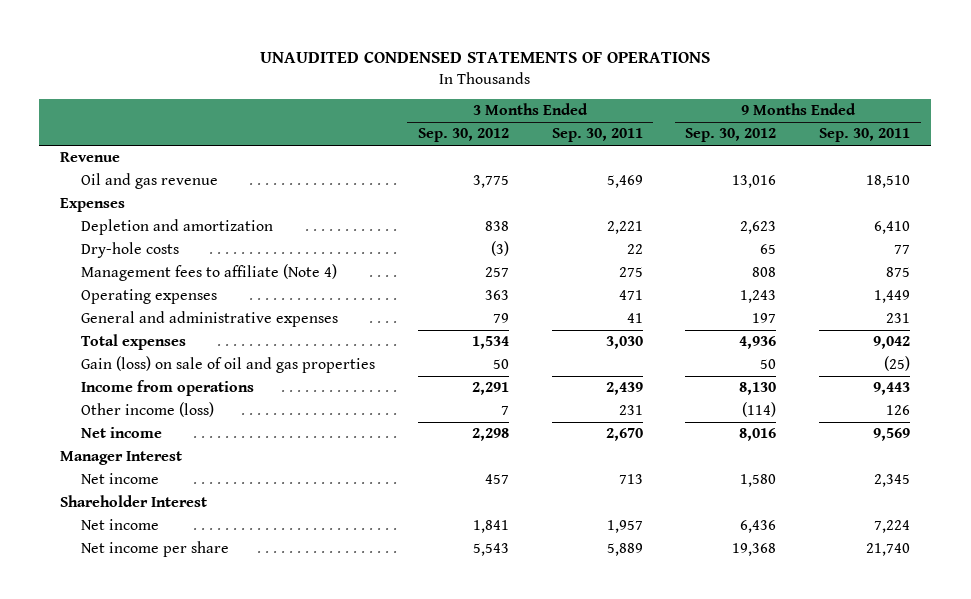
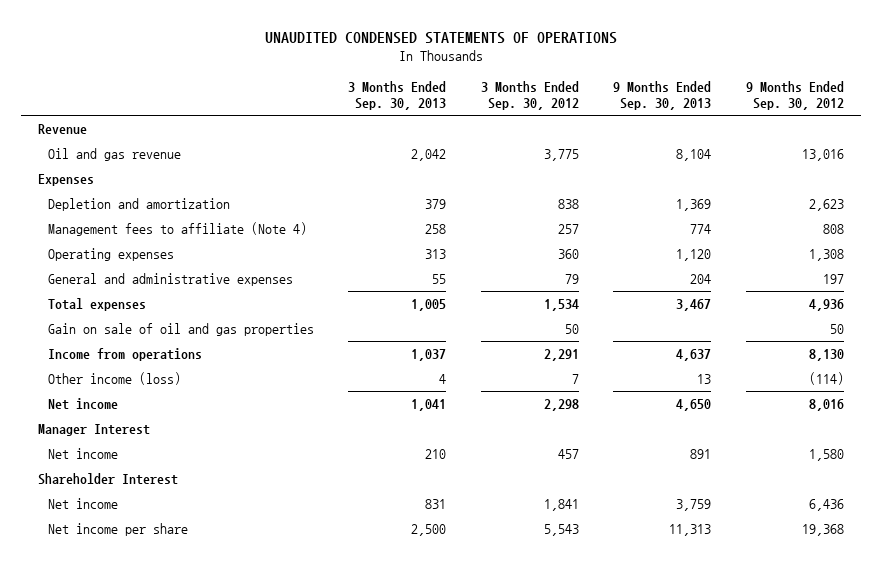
[551,128,643,143] Sep. 30, 2011 -> none
[819,128,911,143] Sep. 30, 2011 -> none
none -> [348,80,447,110] 3 Months Ended Sep. 30, 2013
none -> [613,80,712,110] 9 Months Ended Sep. 30, 2013
[81,242,180,259] Dry-hole costs -> none
[485,290,510,301] 363 -> [557,248,579,259] 360
[740,290,777,304] 1,243 -> [808,248,844,261] 1,308
[81,356,376,374] Gain (loss) on sale of oil and gas properties -> [47,322,314,336] Gain on sale of oil and gas properties

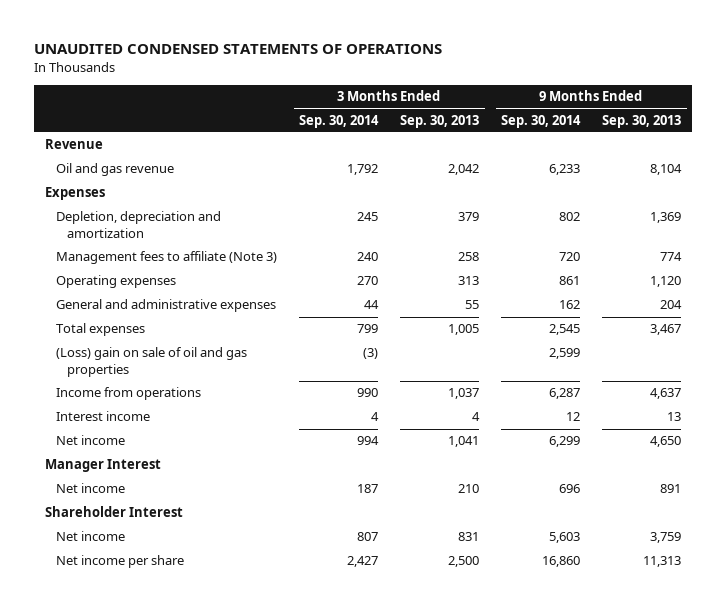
[480,80,579,110] 3 Months Ended Sep. 30, 2012 -> none
[745,80,844,110] 9 Months Ended Sep. 30, 2012 -> none
none -> [299,114,380,128] Sep. 30, 2014
none -> [501,114,582,128] Sep. 30, 2014
[47,197,230,211] Depletion and amortization -> [56,211,222,238] Depletion, depreciation and amortization
[47,221,307,236] Management fees to affiliate (Note 4) -> [56,251,278,265] Management fees to affiliate (Note 3)
[47,322,314,336] Gain on sale of oil and gas properties -> [56,347,248,377] (Loss) gain on sale of oil and gas properties
[47,371,181,385] Other income (loss) -> [56,411,151,422] Interest income

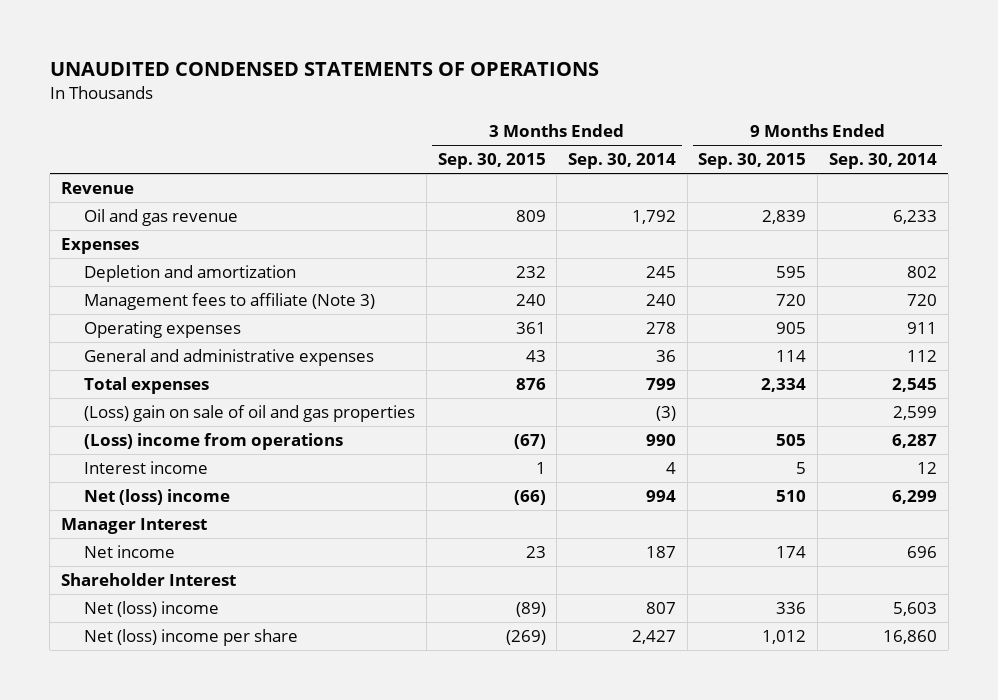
[400,114,480,128] Sep. 30, 2013 -> none
[602,114,682,128] Sep. 30, 2013 -> none
none -> [437,153,546,170] Sep. 30, 2015
none -> [698,153,807,170] Sep. 30, 2015
[56,211,222,238] Depletion, depreciation and amortization -> [84,265,297,283] Depletion and amortization
[357,276,379,286] 270 -> [646,322,677,335] 278
[559,276,581,286] 861 -> [906,322,937,335] 911
[364,300,380,310] 44 -> [656,350,677,363] 36
[559,300,581,310] 162 -> [906,350,937,363] 112
[56,387,202,401] Income from operations -> [84,433,344,451] (Loss) income from operations
[56,435,126,446] Net income -> [84,489,231,506] Net (loss) income
[56,531,126,542] Net income -> [84,601,220,618] Net (loss) income
[56,555,185,569] Net income per share -> [84,629,299,647] Net (loss) income per share

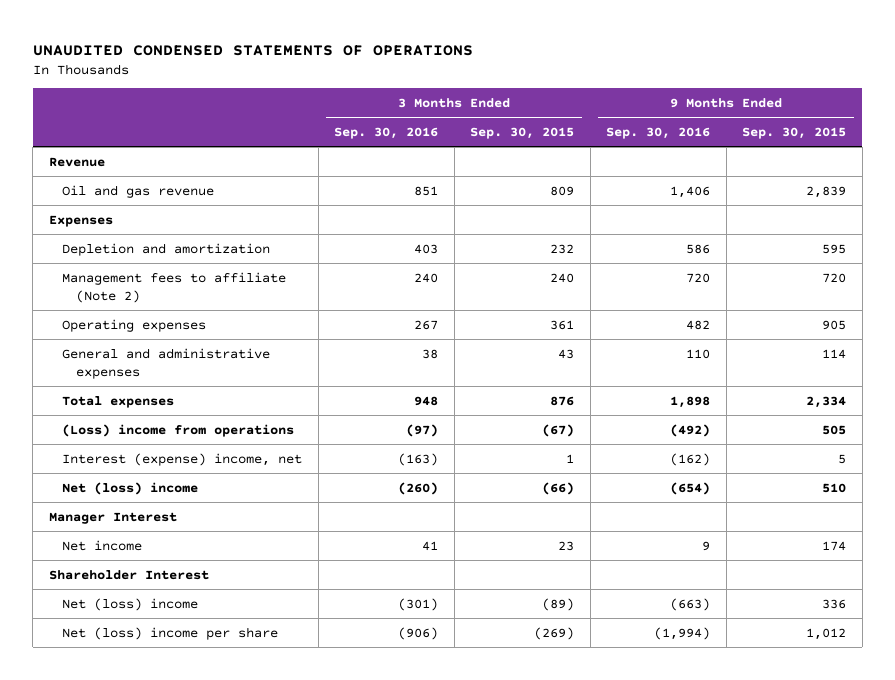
[568,153,677,170] Sep. 30, 2014 -> none
[828,153,937,170] Sep. 30, 2014 -> none
none -> [334,126,439,139] Sep. 30, 2016
none -> [606,126,711,139] Sep. 30, 2016
[84,293,376,311] Management fees to affiliate (Note 3) -> [62,271,287,303] Management fees to affiliate (Note 2)
[84,405,416,423] (Loss) gain on sale of oil and gas properties -> none
[84,461,209,475] Interest income -> [62,452,303,466] Interest (expense) income, net

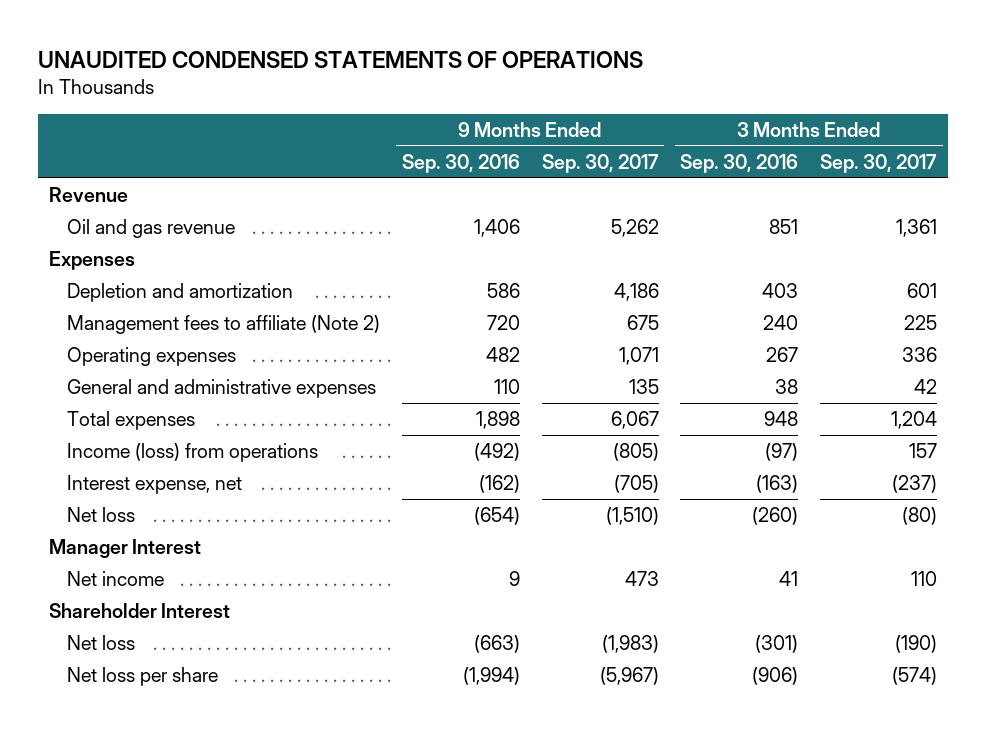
[470,126,575,139] Sep. 30, 2015 -> none
[742,126,847,139] Sep. 30, 2015 -> none
none -> [541,153,659,173] Sep. 30, 2017
none -> [820,153,938,173] Sep. 30, 2017
[62,423,295,437] (Loss) income from operations -> [67,443,319,463] Income (loss) from operations
[62,452,303,466] Interest (expense) income, net -> [67,475,243,495] Interest expense, net
[62,481,199,495] Net (loss) income -> [67,507,136,523] Net loss
[62,597,199,611] Net (loss) income -> [67,635,136,651] Net loss
[62,626,279,640] Net (loss) income per share -> [67,667,219,687] Net loss per share

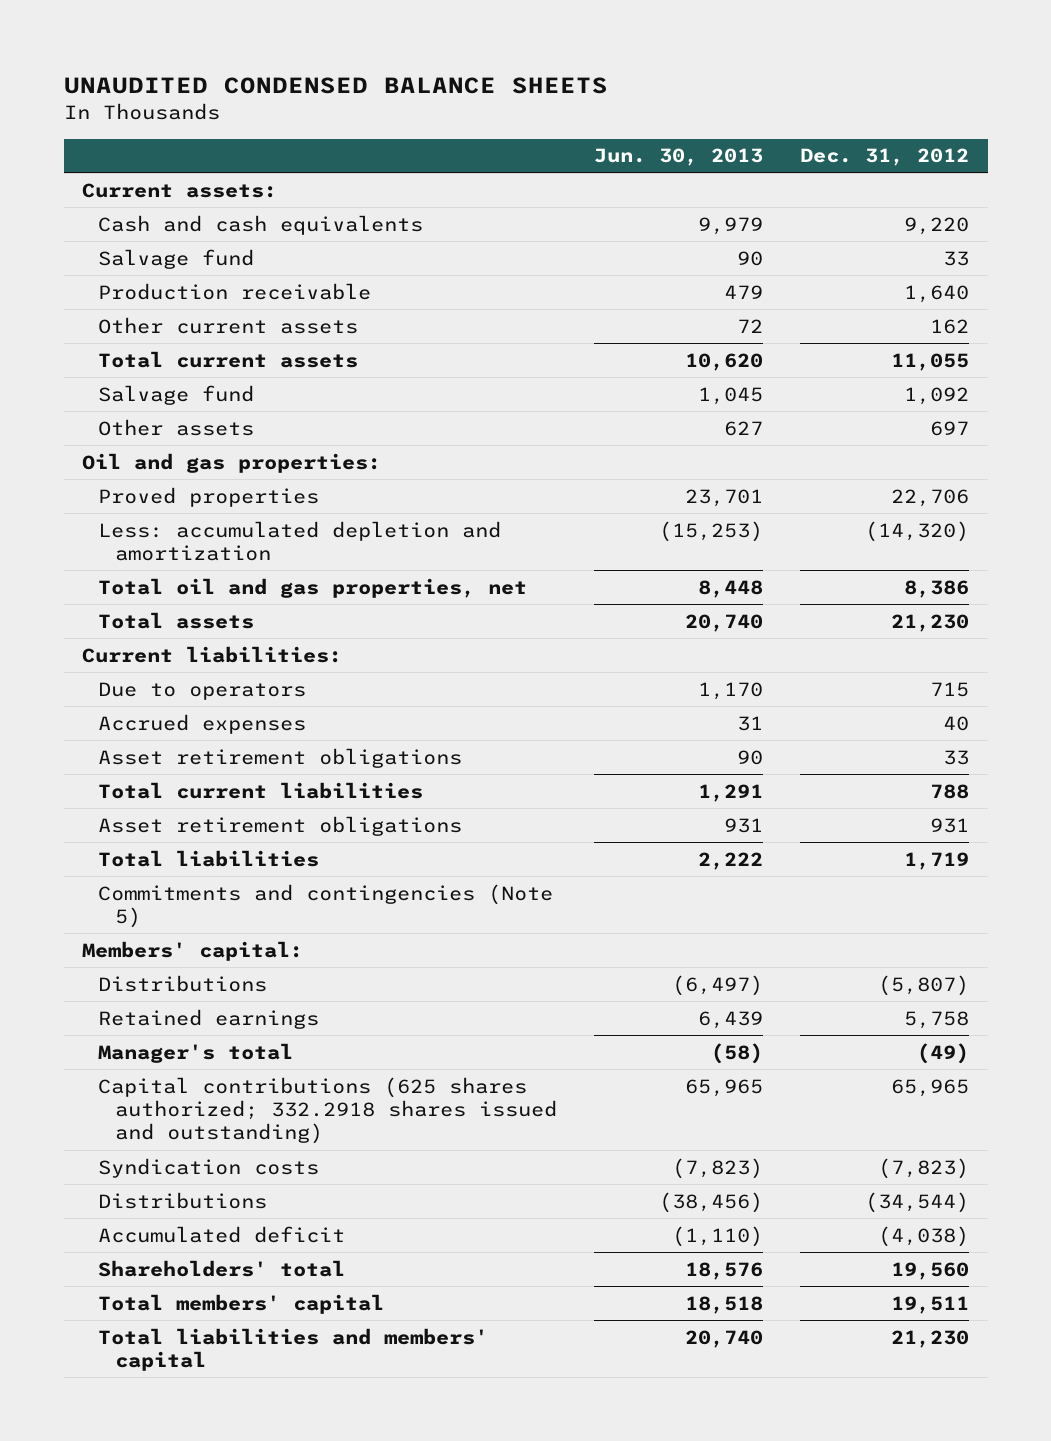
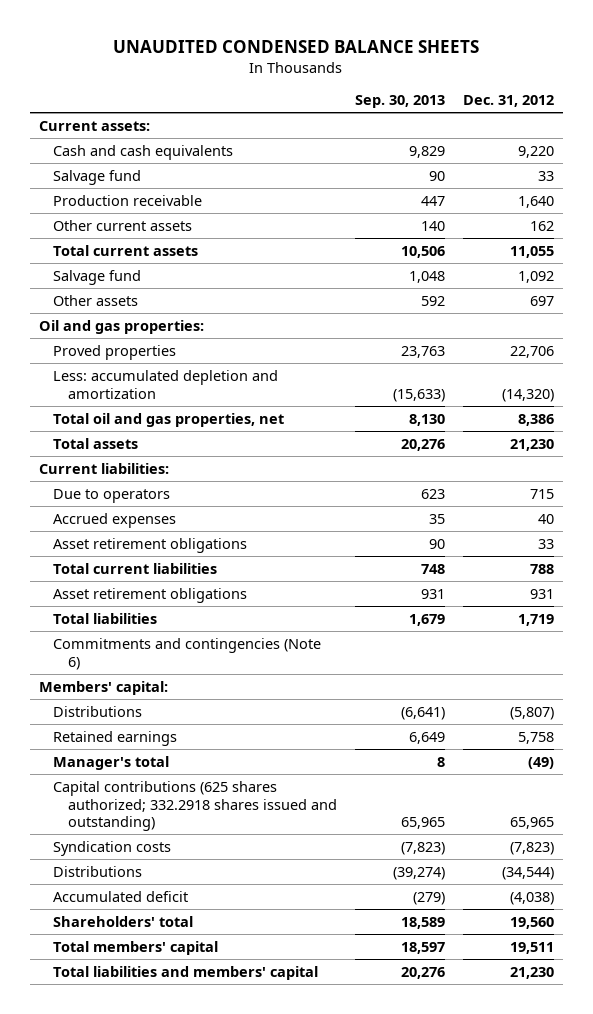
[593,148,763,167] Jun. 30, 2013 -> none
none -> [354,95,445,109] Sep. 30, 2013
[98,883,554,929] Commitments and contingencies (Note 5) -> [53,637,322,670] Commitments and contingencies (Note 6)

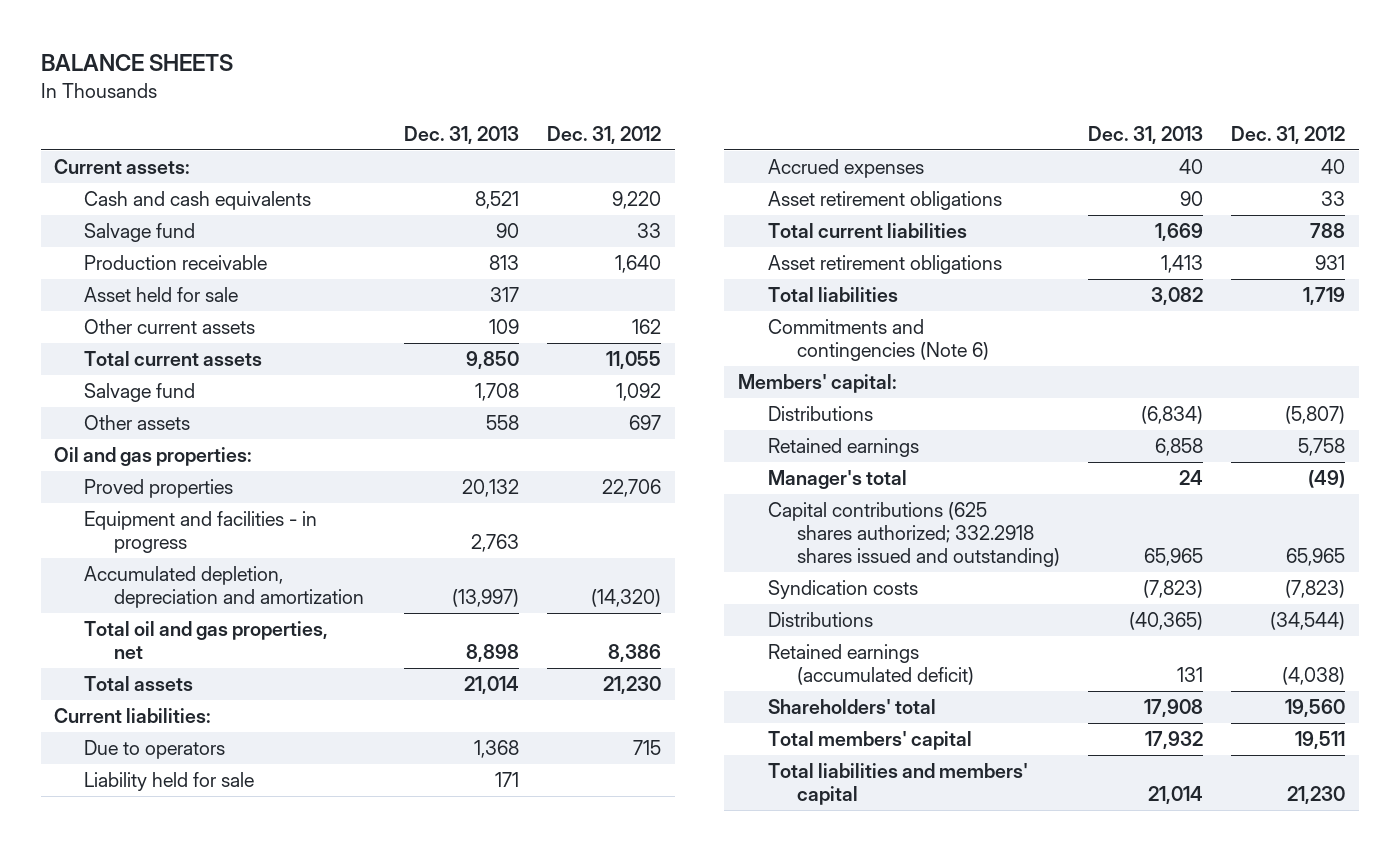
[113,39,480,53] UNAUDITED CONDENSED BALANCE SHEETS -> [40,54,233,72] BALANCE SHEETS
[354,95,445,109] Sep. 30, 2013 -> none
none -> [404,125,520,144] Dec. 31, 2013
none -> [84,287,239,303] Asset held for sale
none -> [84,511,318,554] Equipment and facilities - in progress
[53,369,279,399] Less: accumulated depletion and amortization -> [84,566,364,609] Accumulated depletion, depreciation and amortization
none -> [84,772,255,792] Liability held for sale
[53,890,189,902] Accumulated deficit -> [767,644,975,686] Retained earnings (accumulated deficit)

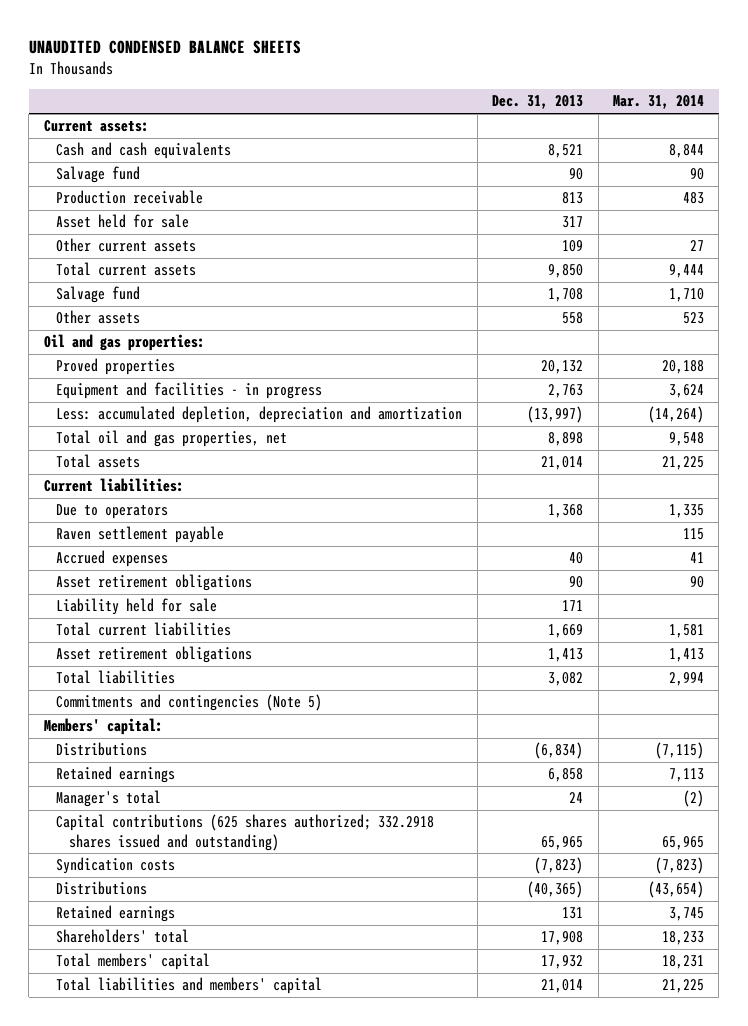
[40,54,233,72] BALANCE SHEETS -> [28,39,301,54] UNAUDITED CONDENSED BALANCE SHEETS
[547,125,662,144] Dec. 31, 2012 -> none
none -> [613,95,705,110] Mar. 31, 2014
[84,566,364,609] Accumulated depletion, depreciation and amortization -> [56,406,463,424] Less: accumulated depletion, depreciation and amortization
none -> [56,526,225,544] Raven settlement payable
[84,772,255,792] Liability held for sale -> [56,598,218,616] Liability held for sale
[767,319,990,362] Commitments and contingencies (Note 6) -> [56,694,323,712] Commitments and contingencies (Note 5)
[767,644,975,686] Retained earnings (accumulated deficit) -> [56,905,176,923] Retained earnings

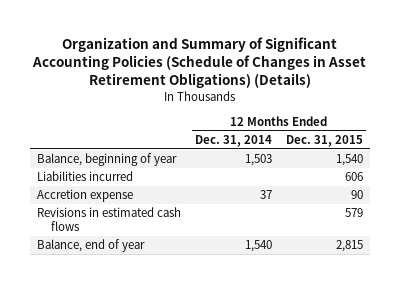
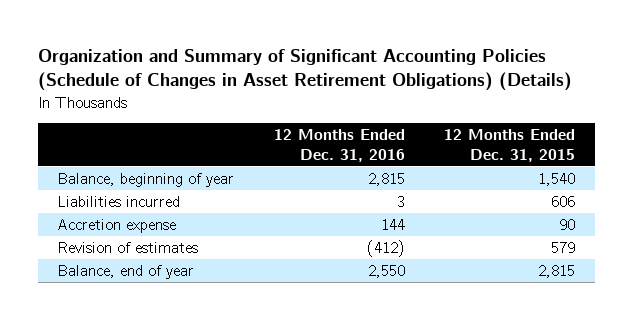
[194,135,272,148] Dec. 31, 2014 -> none
none -> [273,129,405,162] 12 Months Ended Dec. 31, 2016
[37,207,182,232] Revisions in estimated cash flows -> [57,242,199,254] Revision of estimates

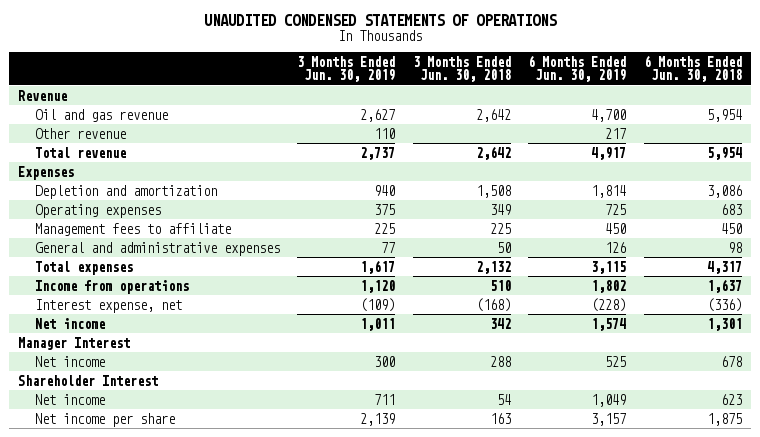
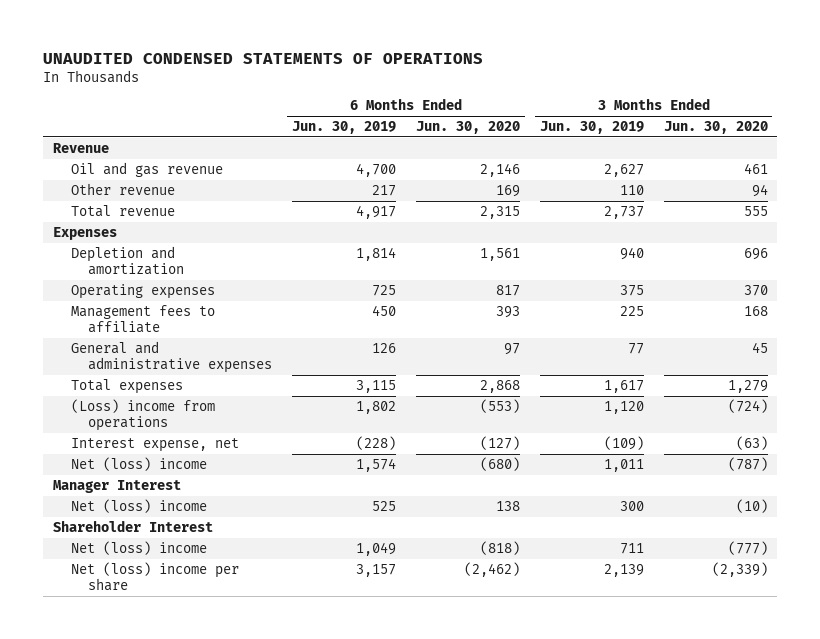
[412,55,511,83] 3 Months Ended Jun. 30, 2018 -> none
[643,54,742,83] 6 Months Ended Jun. 30, 2018 -> none
none -> [415,121,520,135] Jun. 30, 2020
none -> [663,121,768,135] Jun. 30, 2020
[34,279,189,294] Income from operations -> [70,399,215,432] (Loss) income from operations
[34,317,105,329] Net income -> [70,457,207,472] Net (loss) income
[34,355,105,367] Net income -> [70,499,207,514] Net (loss) income
[34,393,105,405] Net income -> [70,541,207,556] Net (loss) income
[34,412,175,427] Net income per share -> [70,562,239,592] Net (loss) income per share

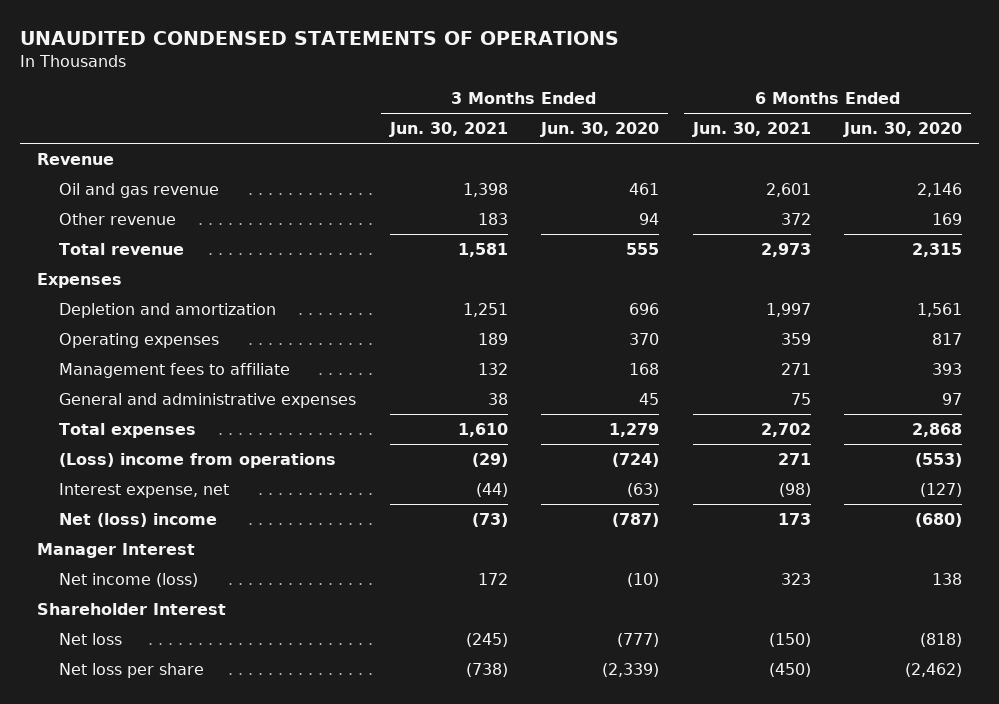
[292,121,397,135] Jun. 30, 2019 -> none
[539,121,644,135] Jun. 30, 2019 -> none
none -> [388,122,508,138] Jun. 30, 2021
none -> [691,122,811,138] Jun. 30, 2021
[70,499,207,514] Net (loss) income -> [59,572,199,587] Net income (loss)
[70,541,207,556] Net (loss) income -> [59,632,123,645] Net loss
[70,562,239,592] Net (loss) income per share -> [59,662,205,678] Net loss per share

